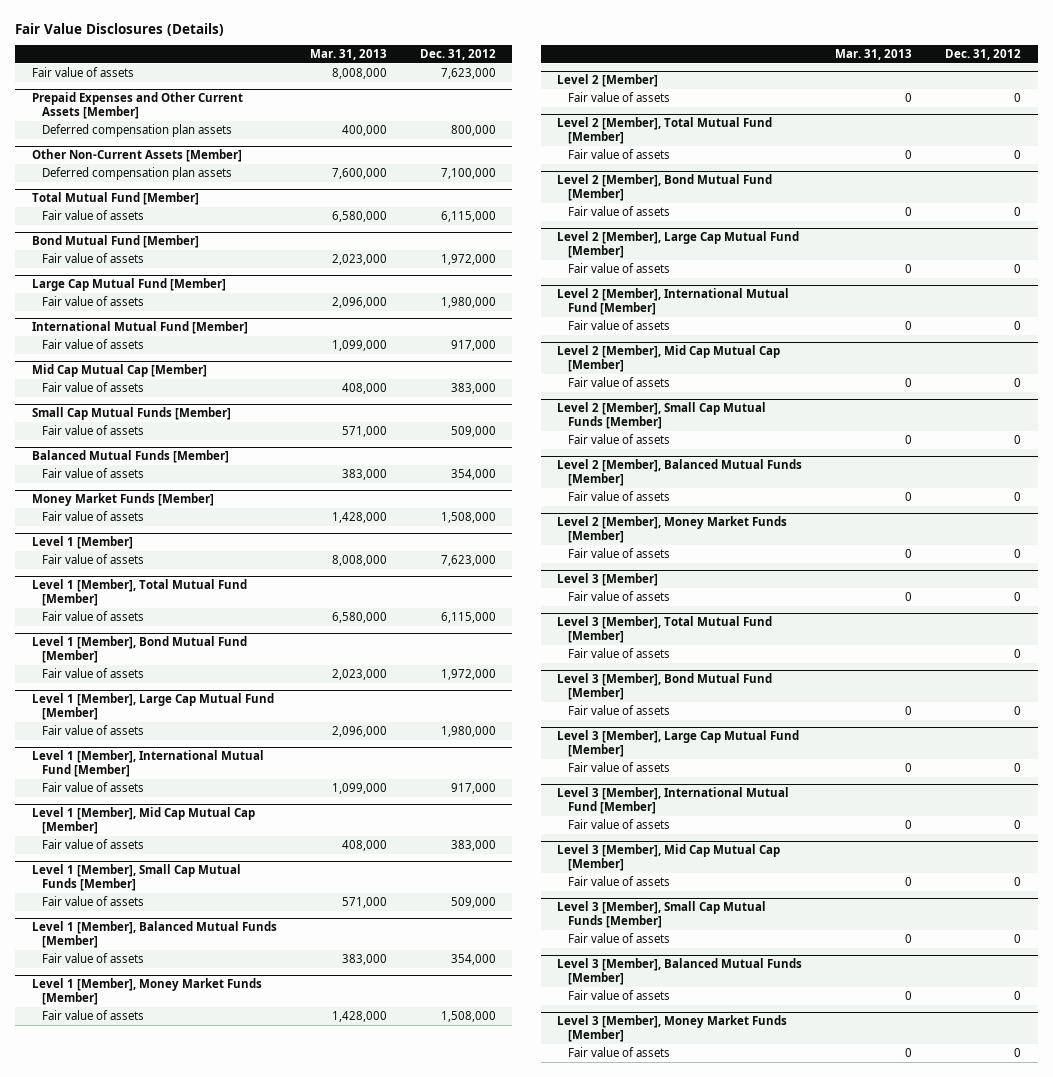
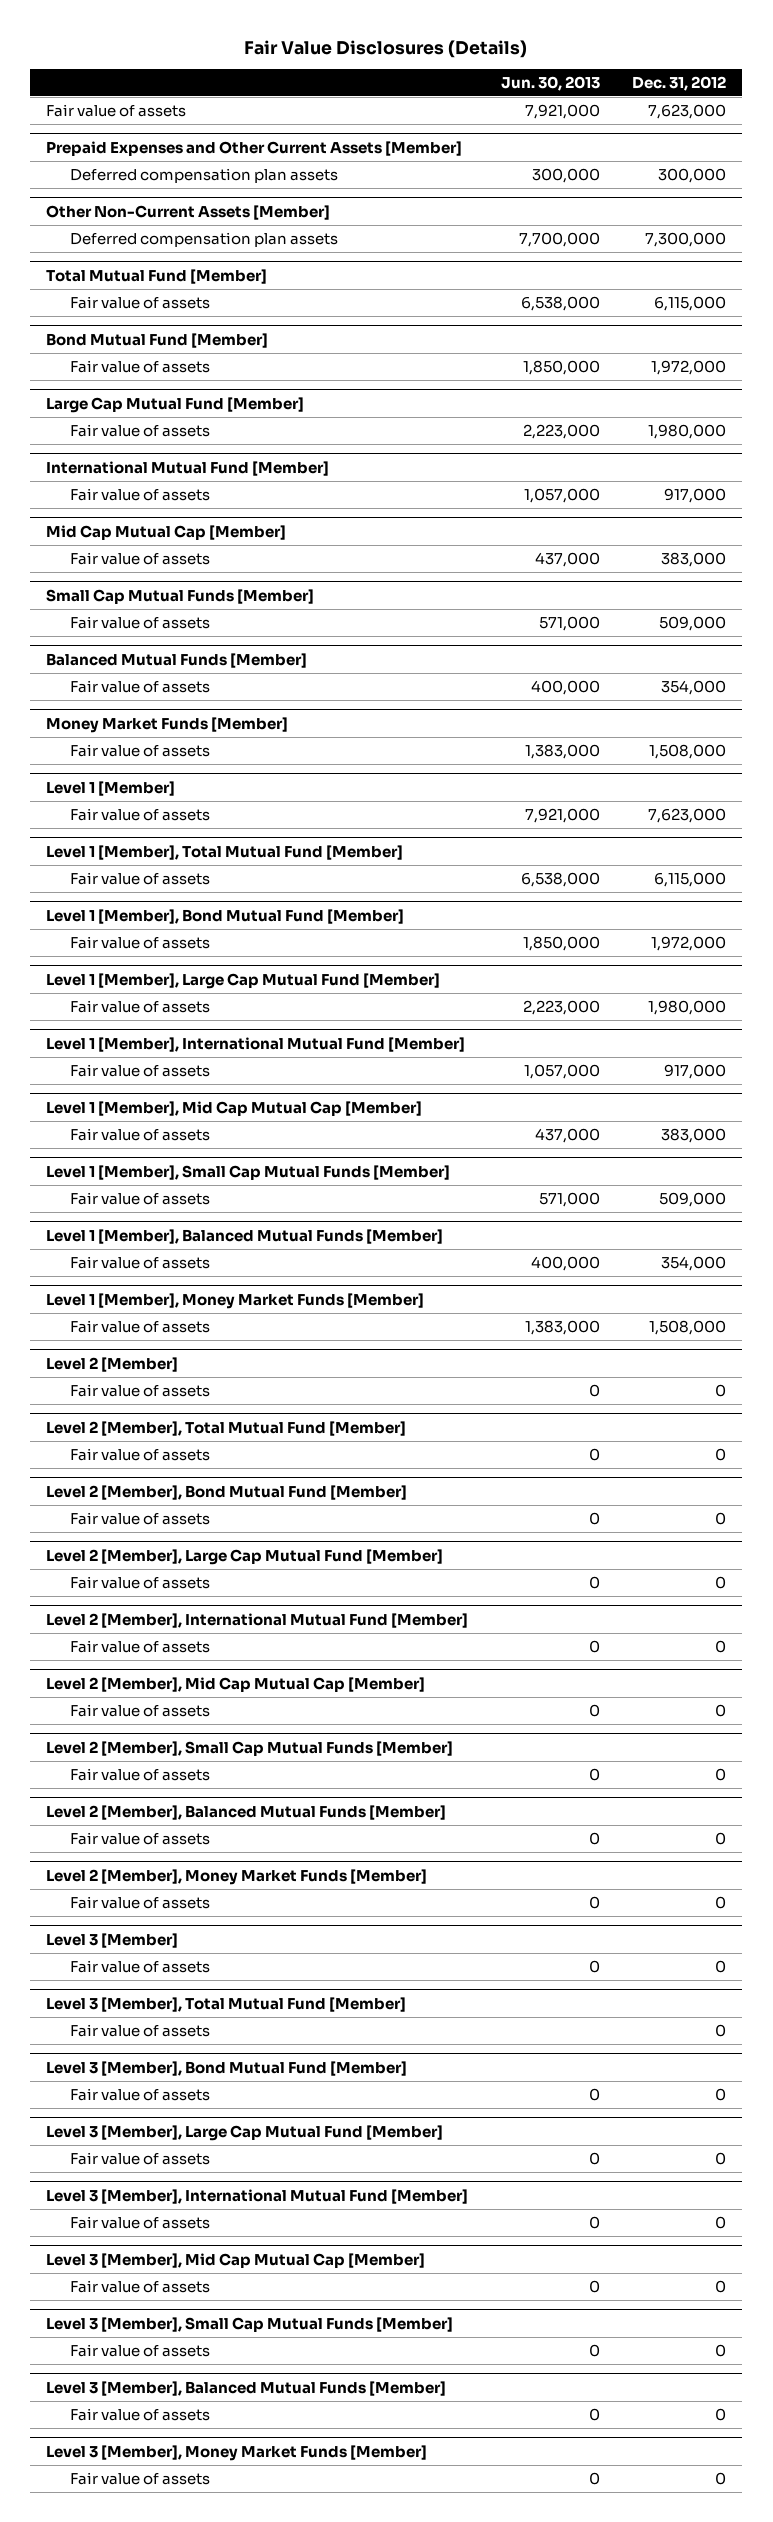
[309,49,387,61] Mar. 31, 2013 -> none
none -> [500,75,600,91] Jun. 30, 2013
[450,125,496,137] 800,000 -> [658,167,727,183] 300,000
[440,168,496,180] 7,100,000 -> [645,231,727,247] 7,300,000

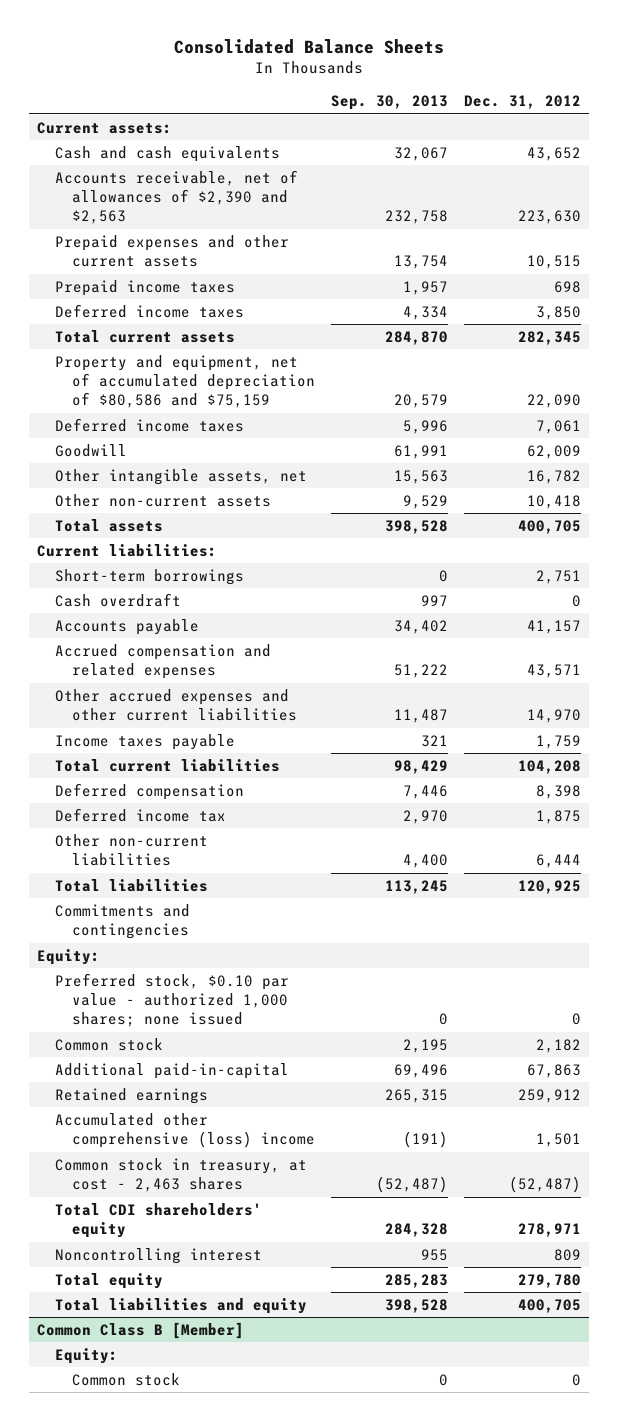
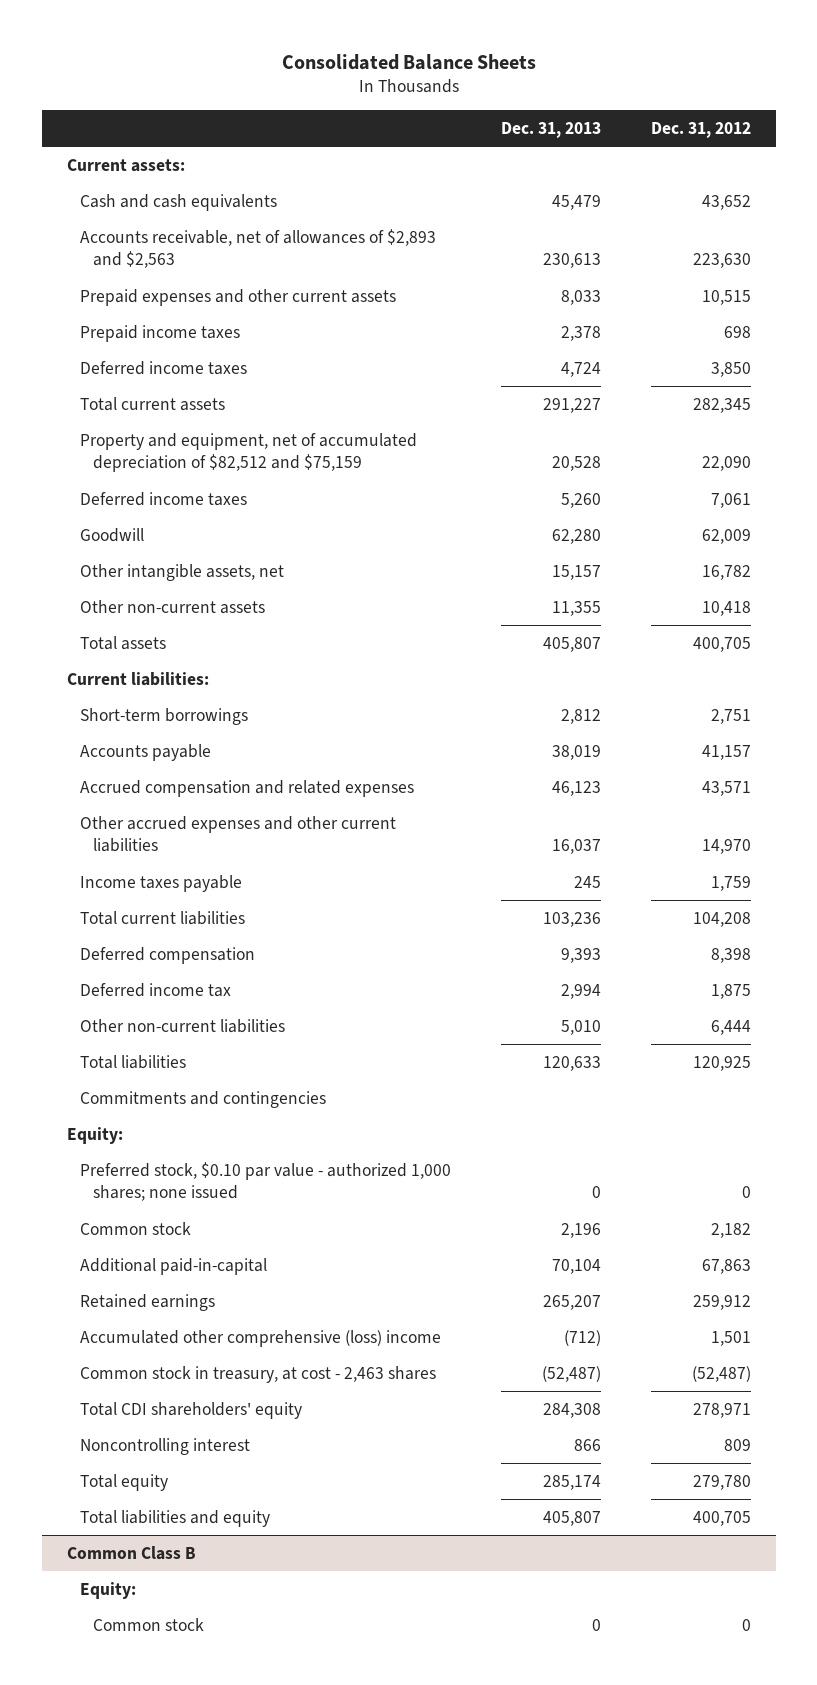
[331,95,449,111] Sep. 30, 2013 -> none
none -> [500,121,601,138] Dec. 31, 2013
[54,169,298,225] Accounts receivable, net of allowances of $2,390 and $2,563 -> [79,228,436,269] Accounts receivable, net of allowances of $2,893 and $2,563
[54,354,316,409] Property and equipment, net of accumulated depreciation of $80,586 and $75,159 -> [79,432,417,473] Property and equipment, net of accumulated depreciation of $82,512 and $75,159
[54,592,181,607] Cash overdraft -> none
[37,1321,245,1339] Common Class B [Member] -> [66,1545,196,1560] Common Class B

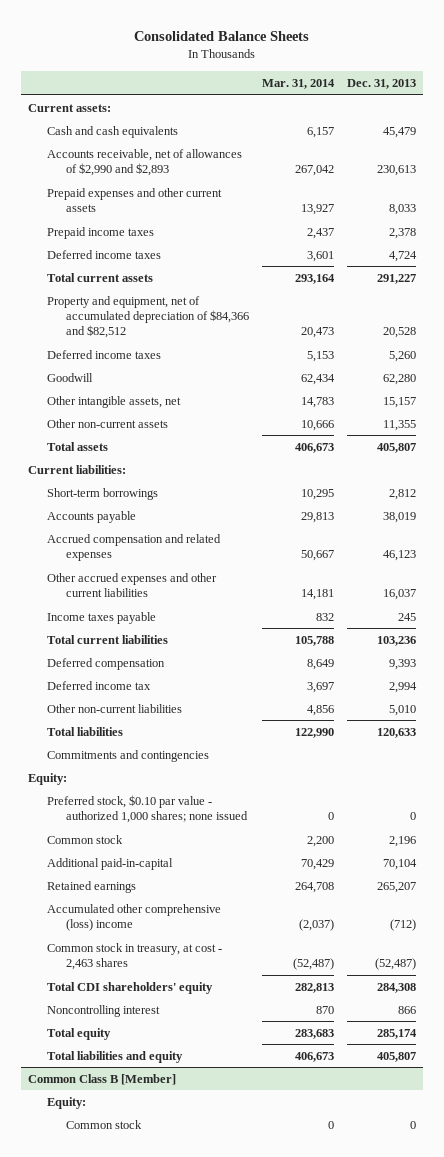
[650,121,751,138] Dec. 31, 2012 -> none
none -> [261,78,335,89] Mar. 31, 2014
[79,228,436,269] Accounts receivable, net of allowances of $2,893 and $2,563 -> [46,148,242,177] Accounts receivable, net of allowances of $2,990 and $2,893
[79,432,417,473] Property and equipment, net of accumulated depreciation of $82,512 and $75,159 -> [46,295,249,339] Property and equipment, net of accumulated depreciation of $84,366 and $82,512
[66,1545,196,1560] Common Class B -> [28,1073,177,1085] Common Class B [Member]

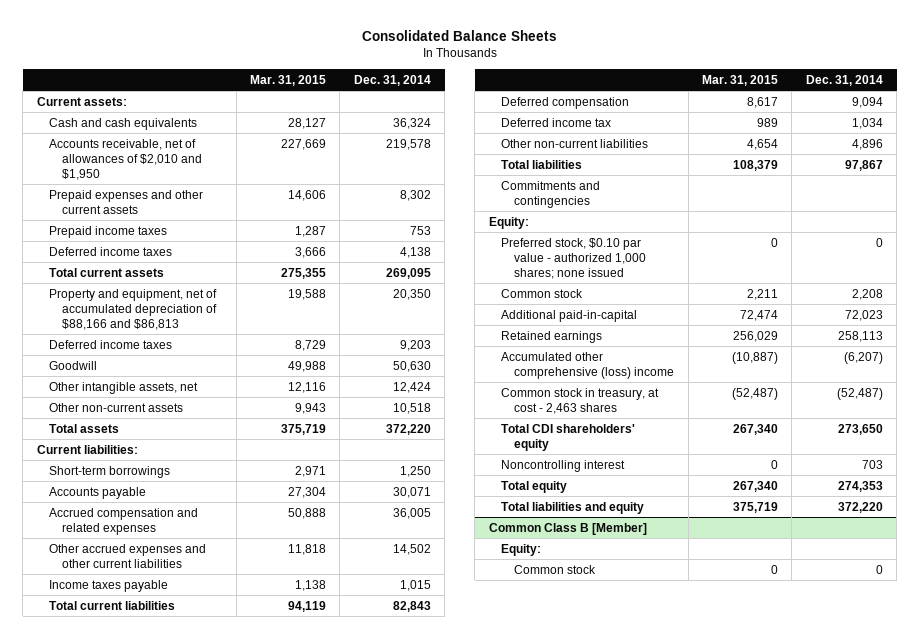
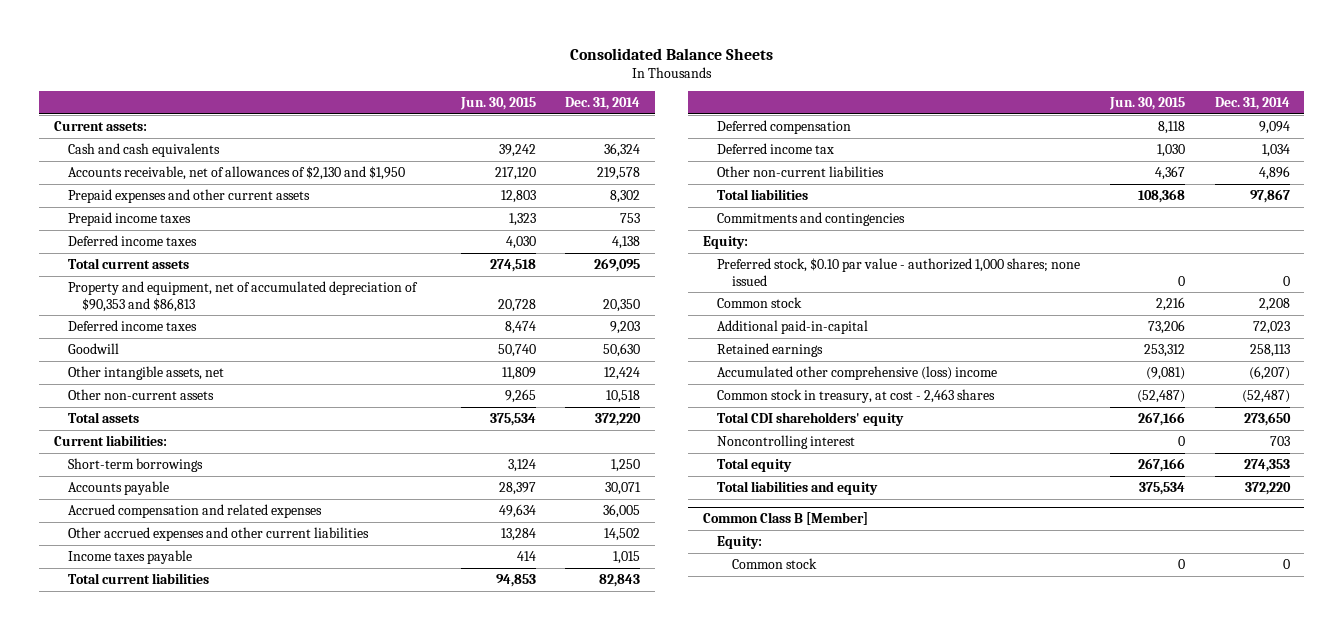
[250,74,327,86] Mar. 31, 2015 -> none
none -> [459,96,536,110] Jun. 30, 2015
[49,138,203,180] Accounts receivable, net of allowances of $2,010 and $1,950 -> [67,165,405,180] Accounts receivable, net of allowances of $2,130 and $1,950
[49,288,218,330] Property and equipment, net of accumulated depreciation of $88,166 and $86,813 -> [67,280,418,312] Property and equipment, net of accumulated depreciation of $90,353 and $86,813

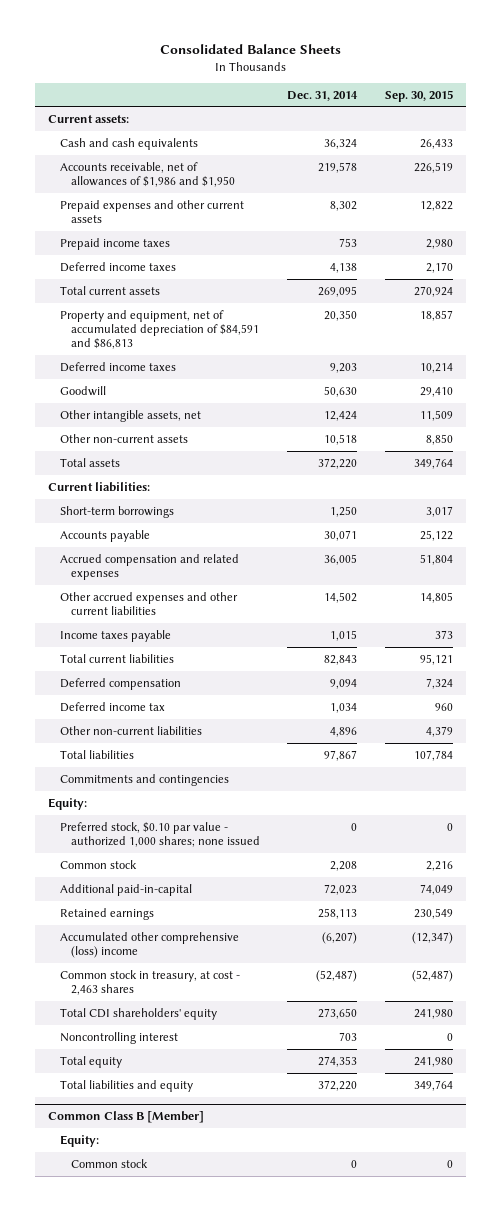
[459,96,536,110] Jun. 30, 2015 -> none
none -> [384,89,453,102] Sep. 30, 2015
[67,165,405,180] Accounts receivable, net of allowances of $2,130 and $1,950 -> [59,161,235,188] Accounts receivable, net of allowances of $1,986 and $1,950
[67,280,418,312] Property and equipment, net of accumulated depreciation of $90,353 and $86,813 -> [59,309,259,350] Property and equipment, net of accumulated depreciation of $84,591 and $86,813

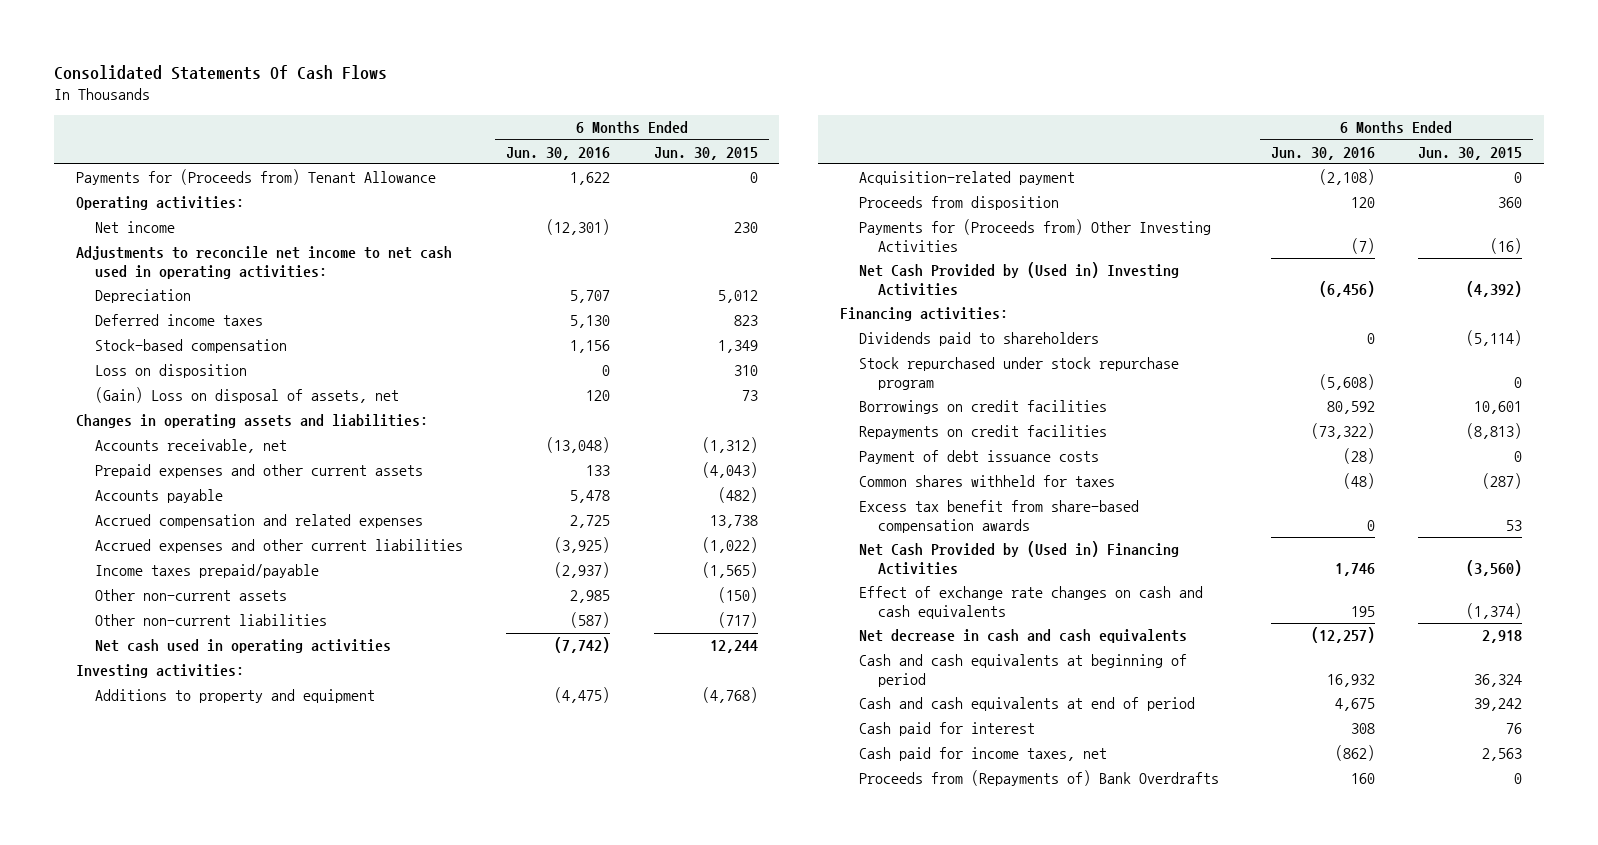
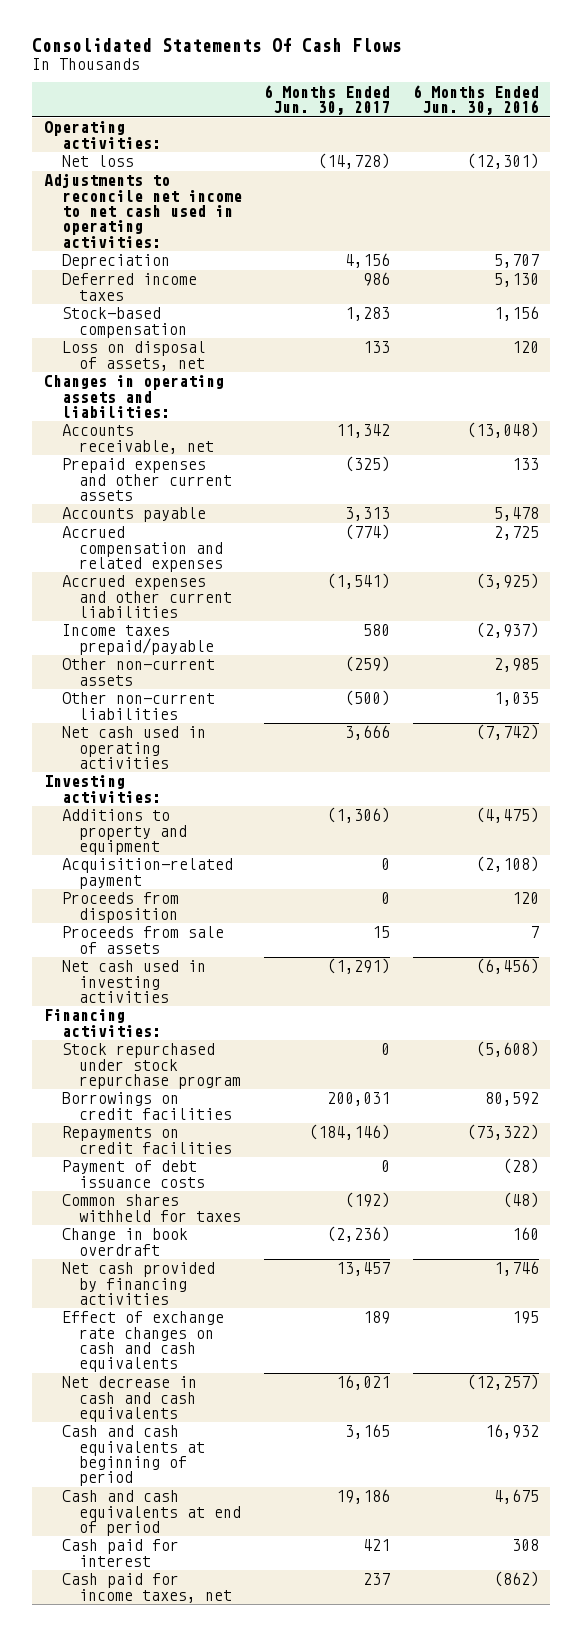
[653,146,758,160] Jun. 30, 2015 -> none
none -> [264,84,391,116] 6 Months Ended Jun. 30, 2017
[75,169,436,186] Payments for (Proceeds from) Tenant Allowance -> none
[94,221,175,234] Net income -> [61,155,134,168] Net loss
[94,364,247,379] Loss on disposition -> none
[94,387,399,404] (Gain) Loss on disposal of assets, net -> [61,341,206,371] Loss on disposal of assets, net
[570,612,611,629] (587) -> [493,692,539,707] 1,035
[859,219,1212,253] Payments for (Proceeds from) Other Investing Activities -> [61,926,224,954] Proceeds from sale of assets
[1350,238,1375,255] (7) -> [529,926,539,939] 7
[859,262,1180,297] Net Cash Provided by (Used in) Investing Activities -> [61,960,206,1003] Net cash used in investing activities
[859,332,1100,347] Dividends paid to shareholders -> none
[859,500,1140,534] Excess tax benefit from share-based compensation awards -> none
none -> [61,1228,188,1256] Change in book overdraft
[859,541,1180,576] Net Cash Provided by (Used in) Financing Activities -> [61,1262,215,1305] Net cash provided by financing activities
[859,770,1220,787] Proceeds from (Repayments of) Bank Overdrafts -> none

